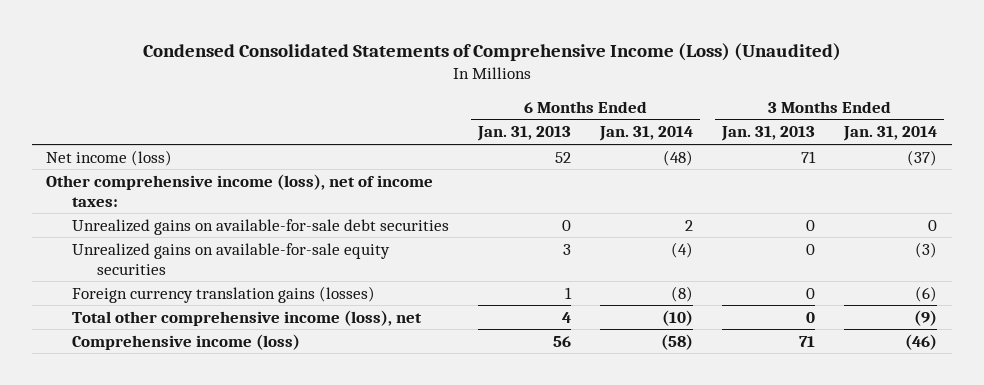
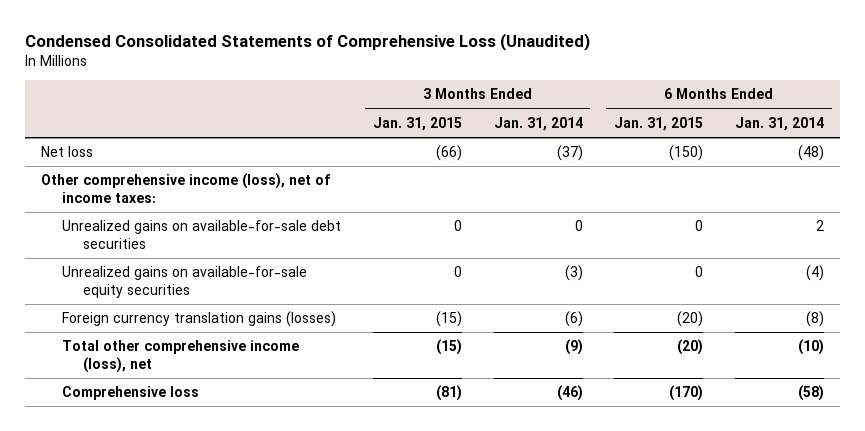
[142,43,841,62] Condensed Consolidated Statements of Comprehensive Income (Loss) (Unaudited) -> [24,32,590,51] Condensed Consolidated Statements of Comprehensive Loss (Unaudited)
[476,126,571,142] Jan. 31, 2013 -> none
[721,126,816,142] Jan. 31, 2013 -> none
none -> [372,116,462,131] Jan. 31, 2015
none -> [614,116,704,131] Jan. 31, 2015
[46,149,173,166] Net income (loss) -> [40,146,93,158] Net loss
[71,333,300,350] Comprehensive income (loss) -> [61,386,199,401] Comprehensive loss

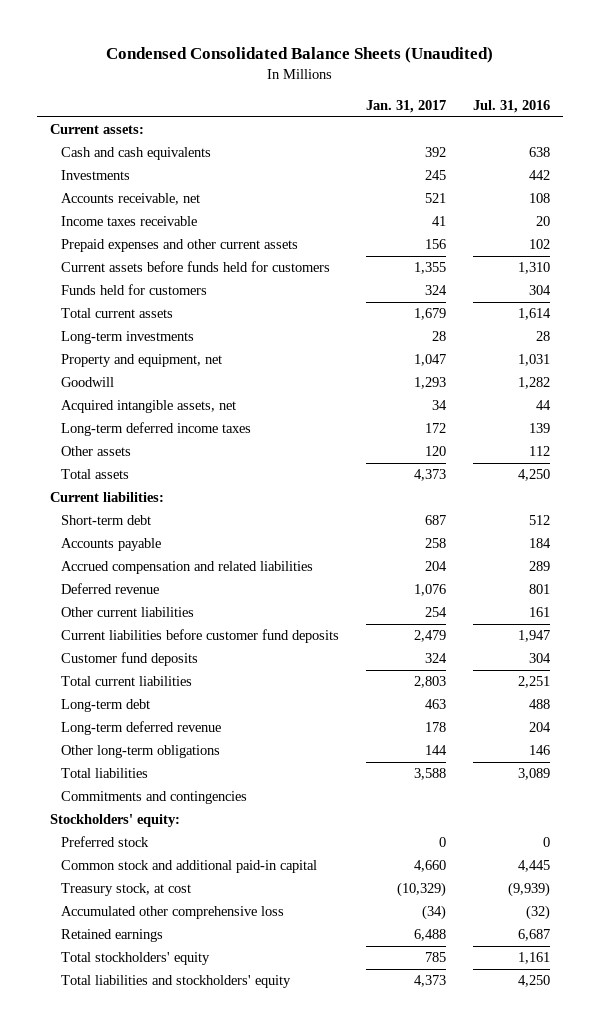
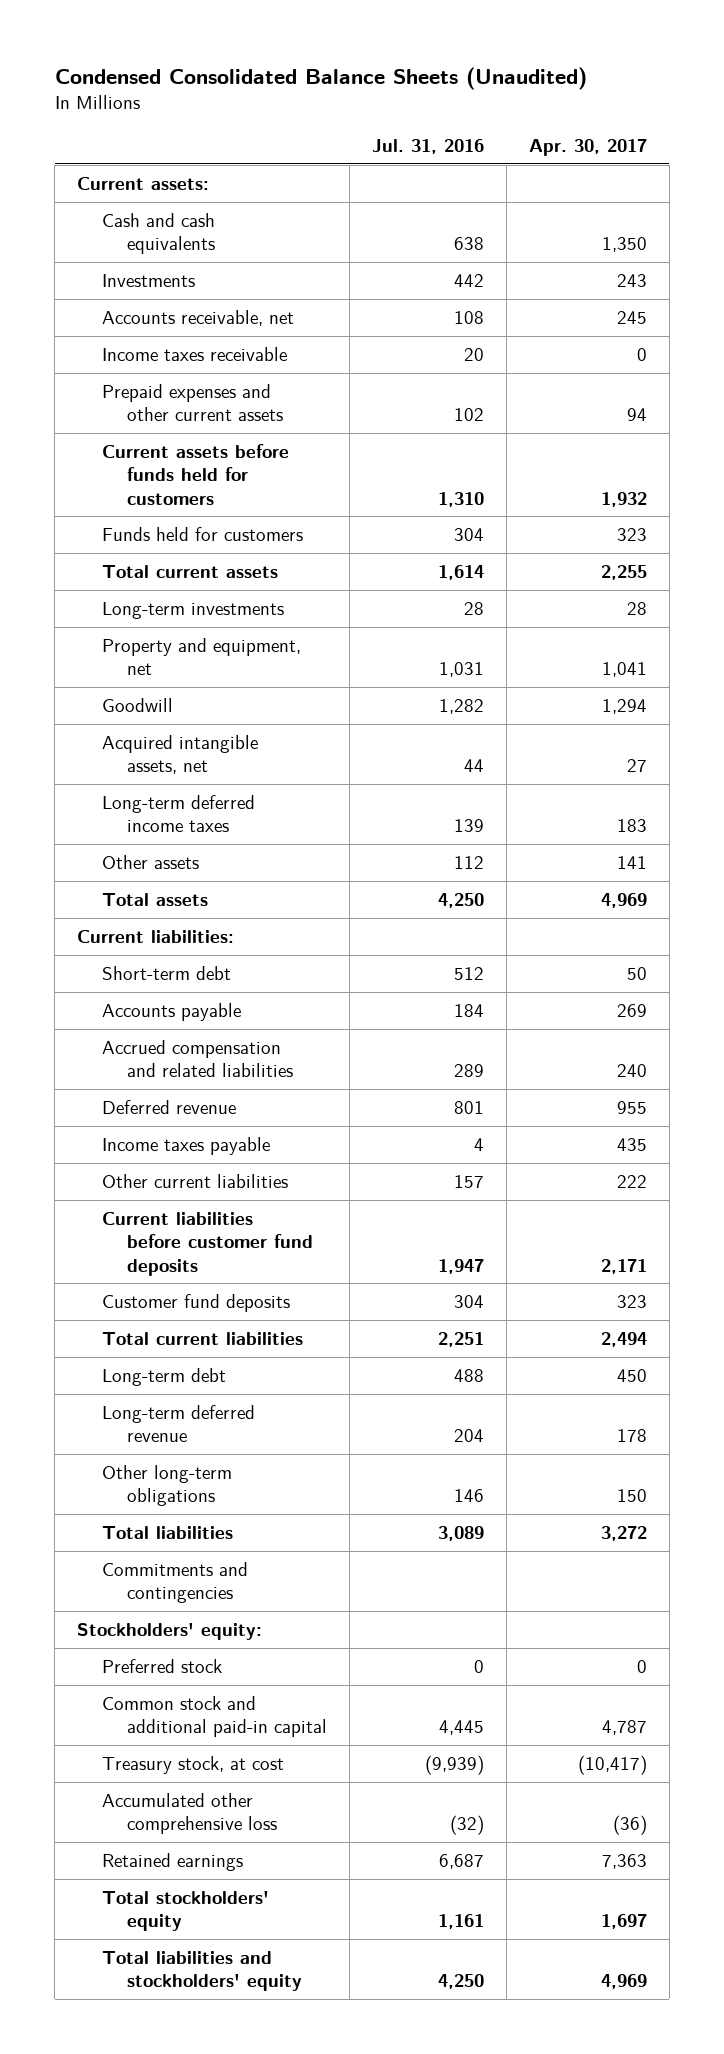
[365,99,446,113] Jan. 31, 2017 -> none
none -> [528,139,647,157] Apr. 30, 2017
none -> [102,1136,271,1155] Income taxes payable
[528,607,550,618] 161 -> [453,1174,484,1188] 157

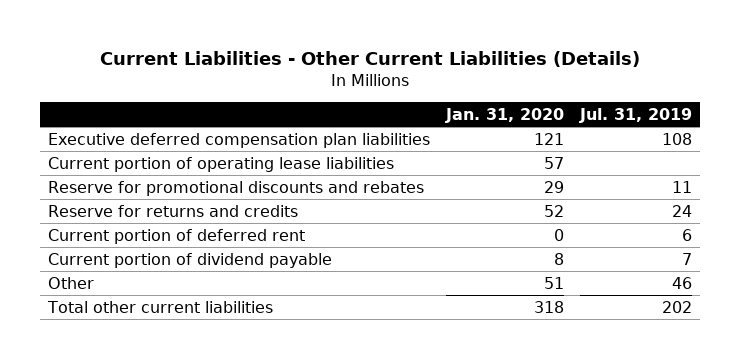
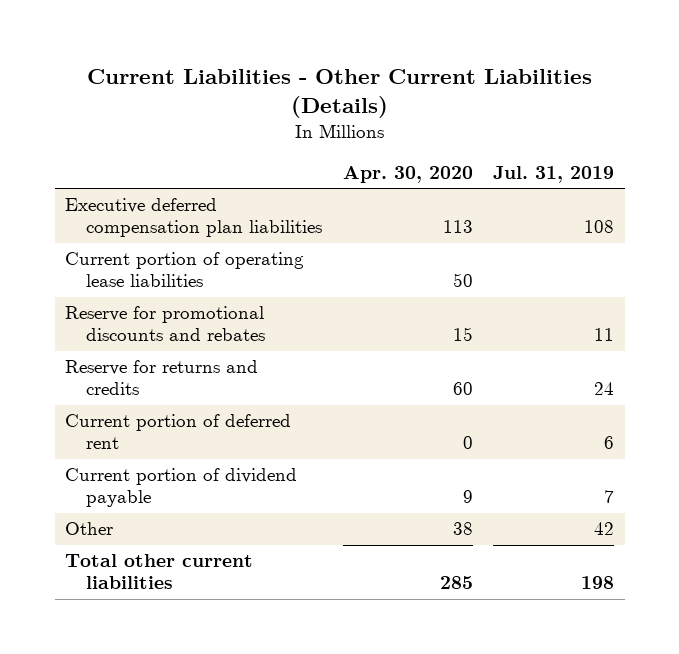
[444,107,564,123] Jan. 31, 2020 -> none
none -> [342,166,473,184] Apr. 30, 2020
[671,276,692,289] 46 -> [594,522,615,536] 42
[661,300,692,313] 202 -> [581,576,615,590] 198

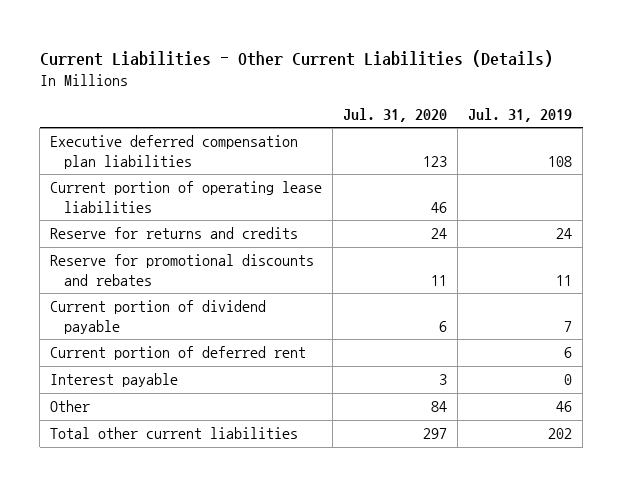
[342,166,473,184] Apr. 30, 2020 -> none
none -> [343,107,448,122] Jul. 31, 2020
[65,306,266,342] Reserve for promotional discounts and rebates -> [50,254,315,286] Reserve for promotional discounts and rebates
[65,414,292,450] Current portion of deferred rent -> [50,346,307,361] Current portion of deferred rent
none -> [50,373,179,388] Interest payable
[594,522,615,536] 42 -> [556,401,573,413] 46
[581,576,615,590] 198 -> [548,428,573,440] 202

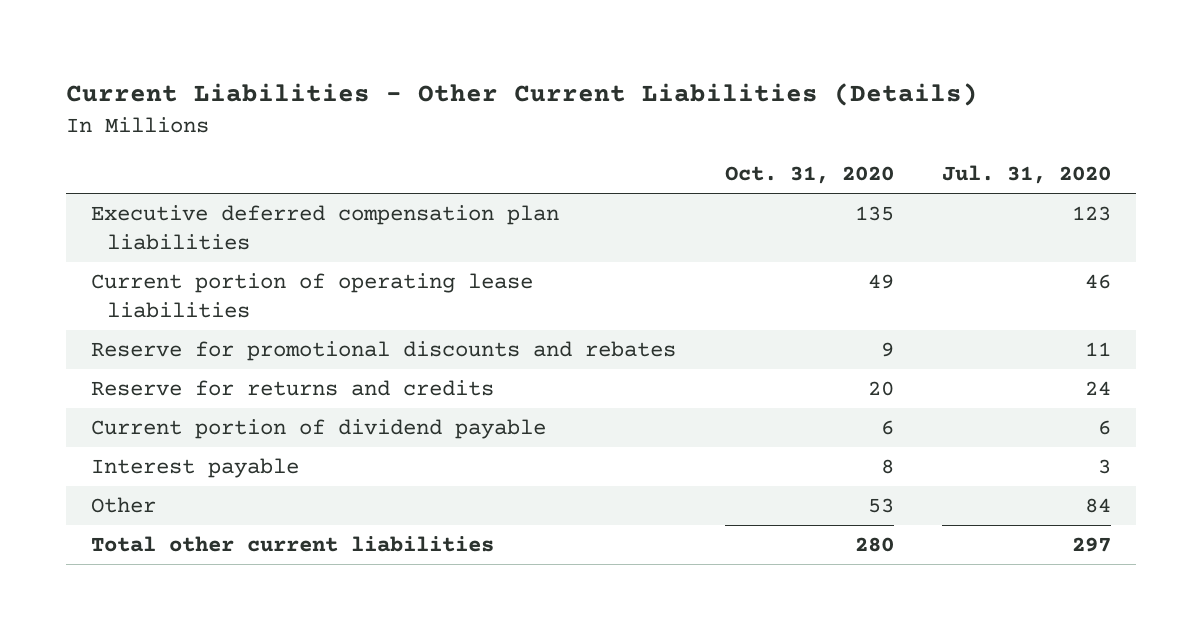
[468,107,573,122] Jul. 31, 2019 -> none
none -> [724,166,894,185] Oct. 31, 2020
[50,227,299,240] Reserve for returns and credits -> [90,380,494,397] Reserve for returns and credits
[50,346,307,361] Current portion of deferred rent -> none

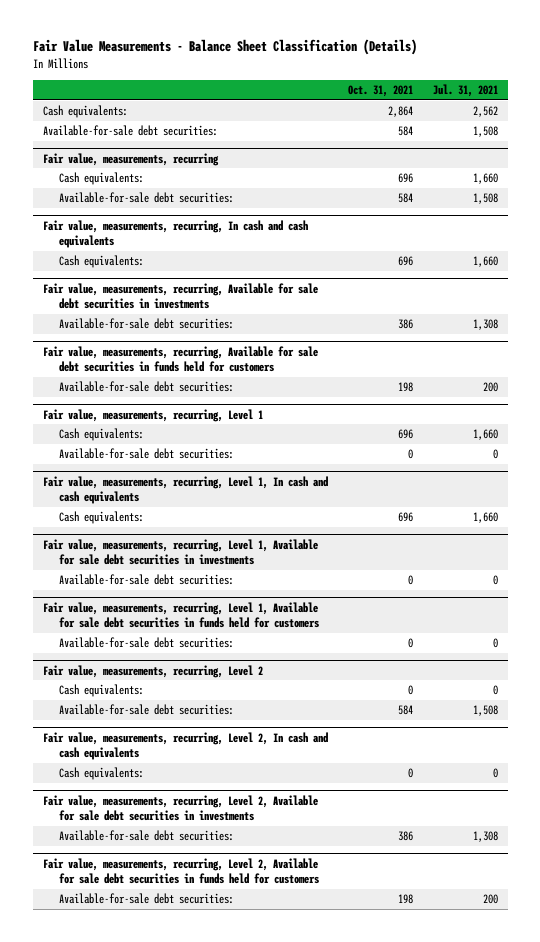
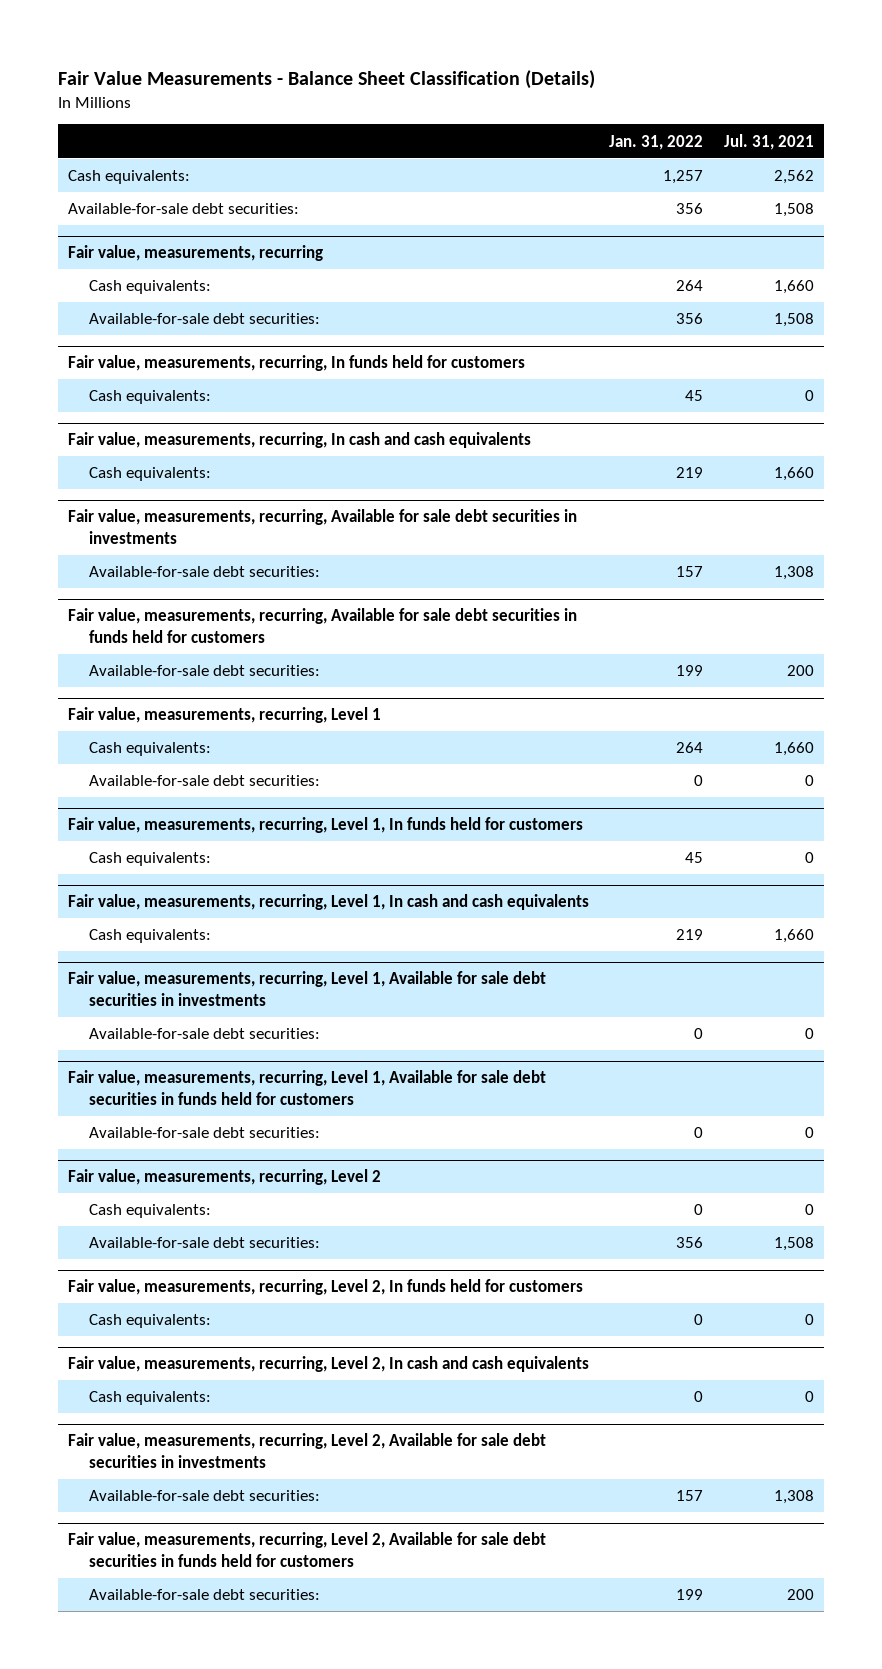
[347,85,413,98] Oct. 31, 2021 -> none
none -> [609,134,704,150] Jan. 31, 2022
none -> [68,355,526,372] Fair value, measurements, recurring, In funds held for customers
none -> [89,390,212,405] Cash equivalents:
none -> [68,817,584,834] Fair value, measurements, recurring, Level 1, In funds held for customers
none -> [89,852,212,867] Cash equivalents:
none -> [68,1279,584,1296] Fair value, measurements, recurring, Level 2, In funds held for customers
none -> [89,1314,212,1329] Cash equivalents:

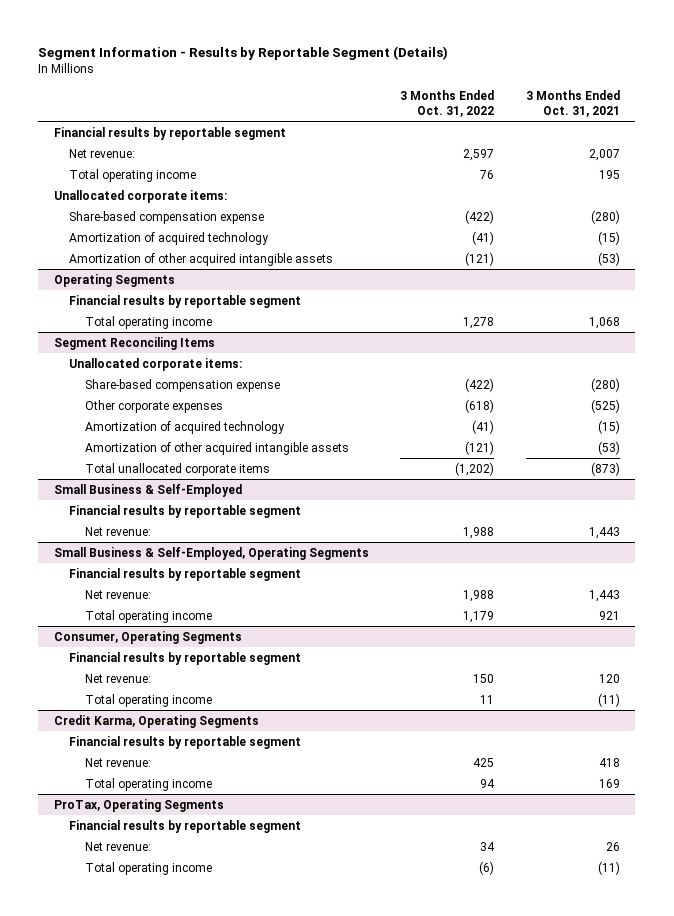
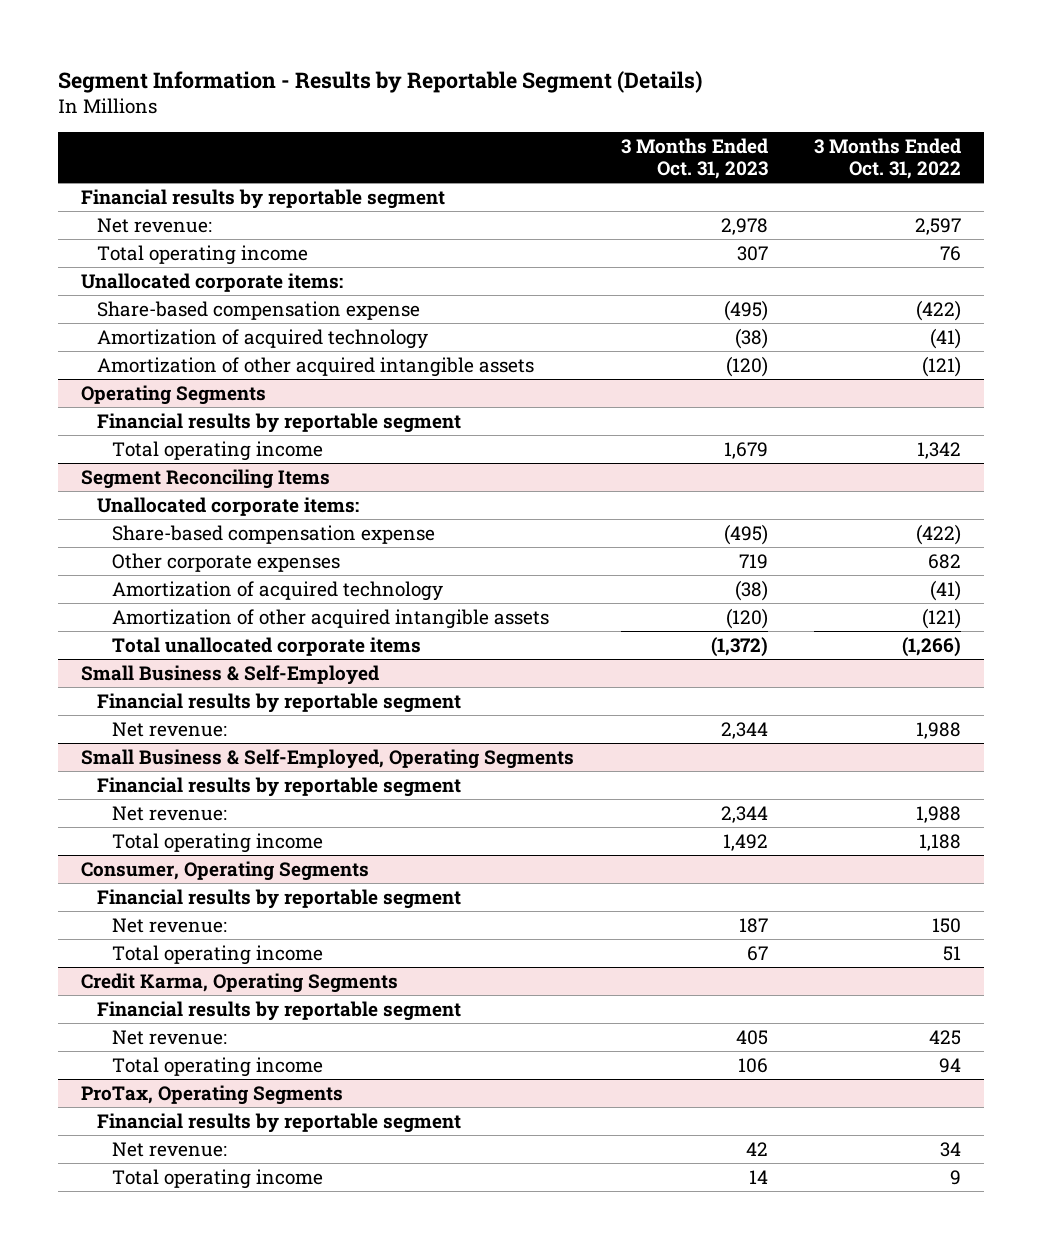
[525,89,620,118] 3 Months Ended Oct. 31, 2021 -> none
none -> [620,137,768,179] 3 Months Ended Oct. 31, 2023
[463,316,495,329] 1,278 -> [916,441,961,459] 1,342
[465,398,495,413] (618) -> [927,553,961,569] 682
[455,461,495,476] (1,202) -> [901,636,961,657] (1,266)
[463,610,495,623] 1,179 -> [918,833,961,851] 1,188
[480,694,495,704] 11 -> [942,945,961,961] 51
[479,860,495,875] (6) -> [949,1169,961,1185] 9

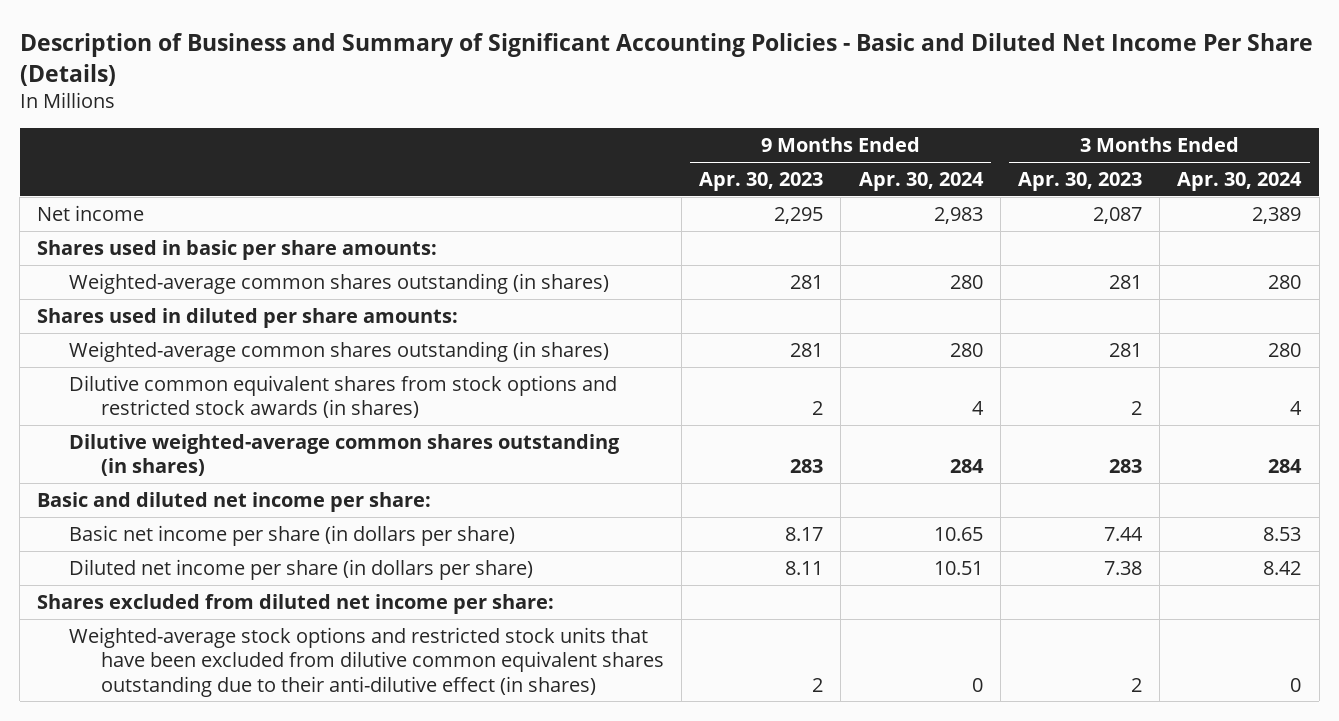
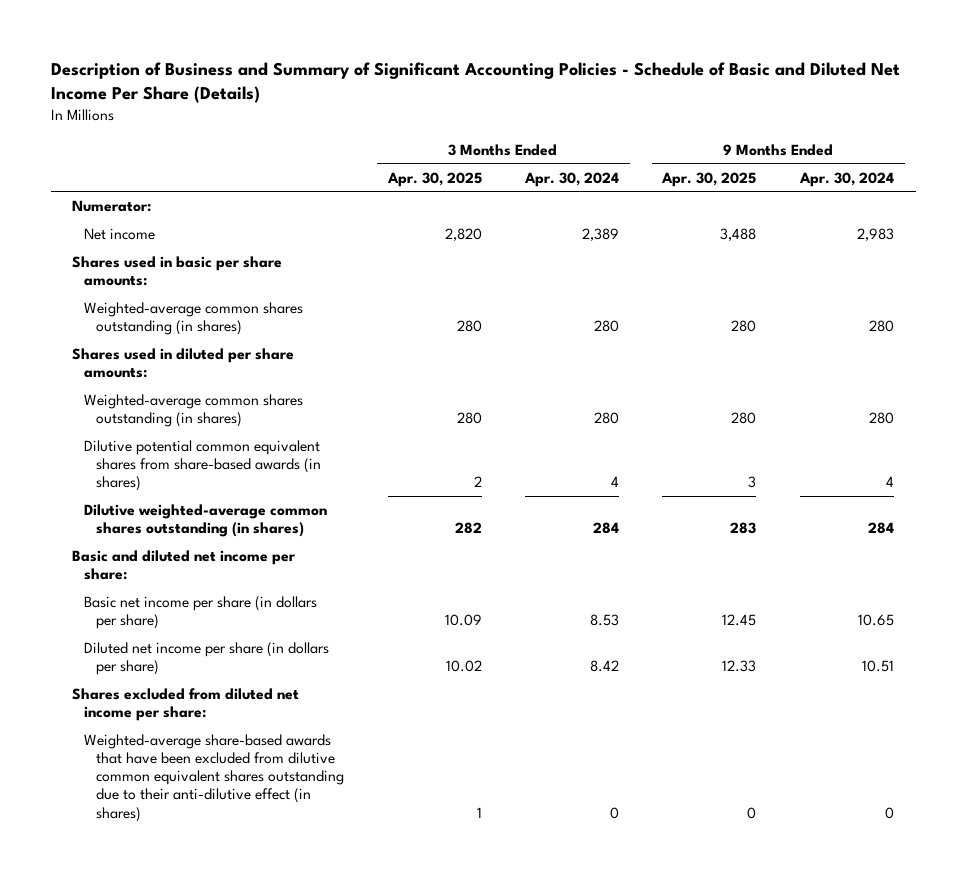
[19,32,1313,86] Description of Business and Summary of Significant Accounting Policies - Basic and Diluted Net Income Per Share (Details) -> [50,61,900,104] Description of Business and Summary of Significant Accounting Policies - Schedule of Basic and Diluted Net Income Per Share (Details)
[699,171,824,191] Apr. 30, 2023 -> none
[1017,171,1142,191] Apr. 30, 2023 -> none
none -> [386,171,482,187] Apr. 30, 2025
none -> [661,171,757,187] Apr. 30, 2025
none -> [72,199,152,212] Numerator:
[69,374,618,419] Dilutive common equivalent shares from stock options and restricted stock awards (in shares) -> [84,439,322,492] Dilutive potential common equivalent shares from share-based awards (in shares)
[69,626,664,697] Weighted-average stock options and restricted stock units that have been excluded from dilutive common equivalent shares outstanding due to their anti-dilutive effect (in shares) -> [84,733,345,822] Weighted-average share-based awards that have been excluded from dilutive common equivalent shares outstanding due to their anti-dilutive effect (in shares)

